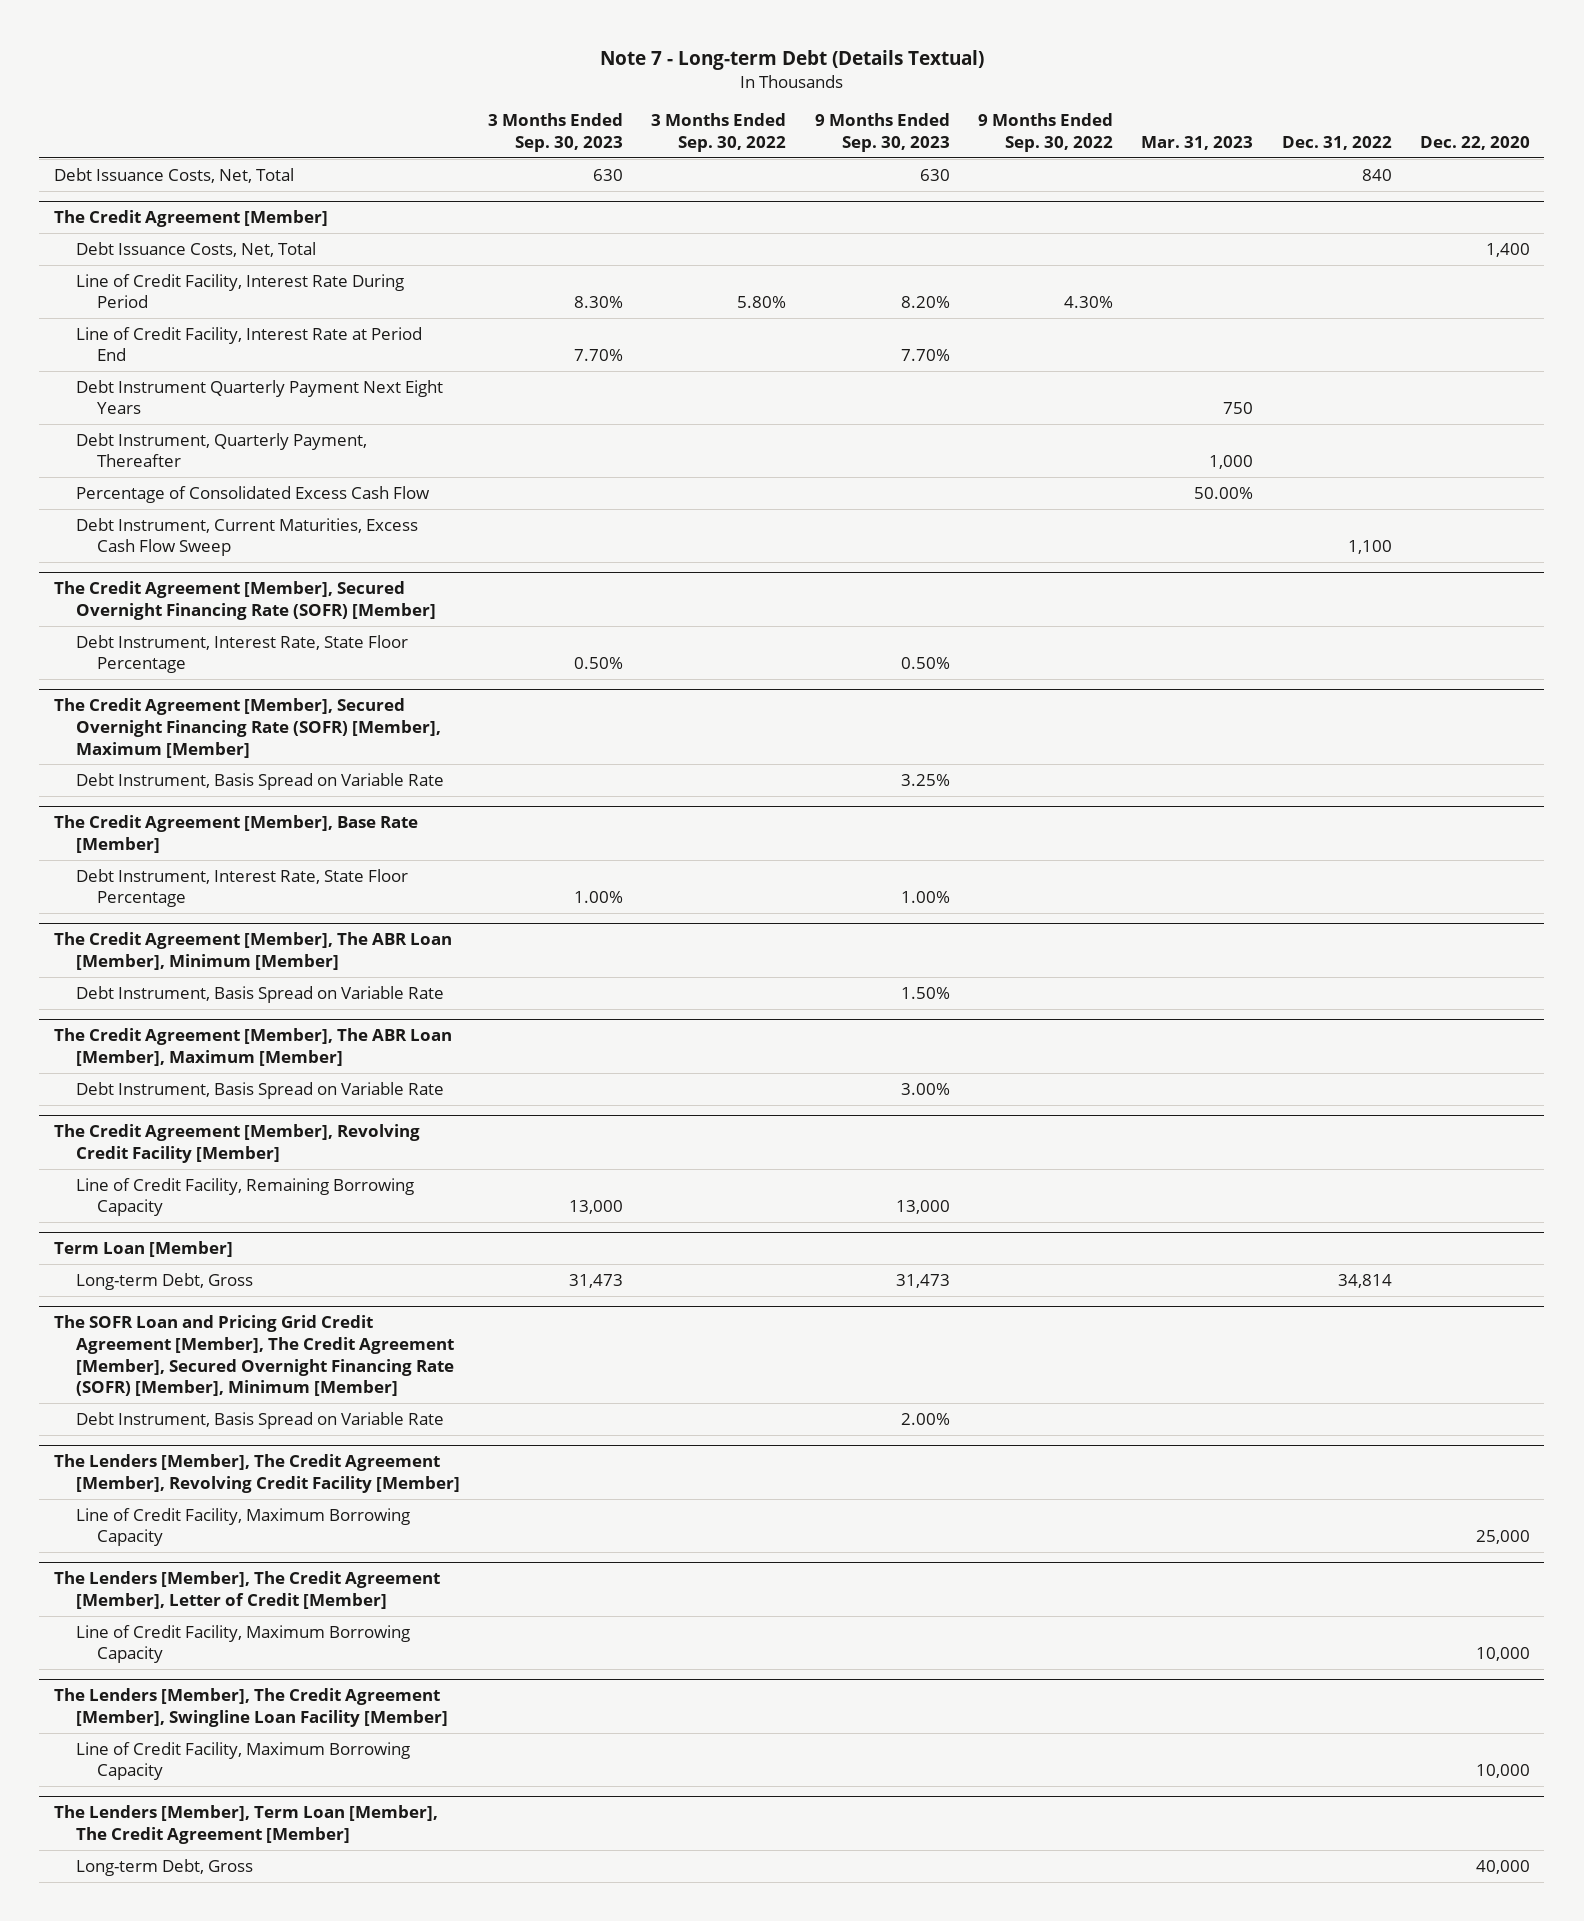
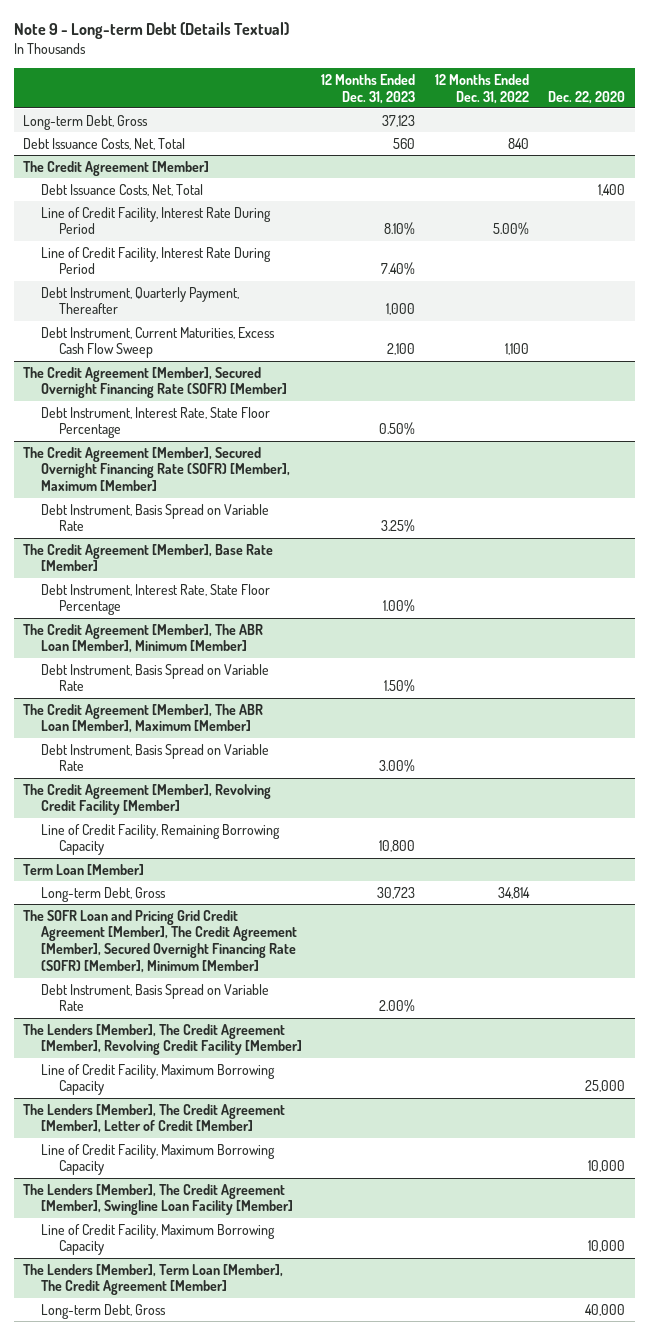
[599,50,984,71] Note 7 - Long-term Debt (Details Textual) -> [13,22,289,40] Note 9 - Long-term Debt (Details Textual)
[487,113,623,152] 3 Months Ended Sep. 30, 2023 -> none
[651,113,787,152] 3 Months Ended Sep. 30, 2022 -> none
[814,113,950,152] 9 Months Ended Sep. 30, 2023 -> none
[978,113,1114,152] 9 Months Ended Sep. 30, 2022 -> none
[1141,135,1254,150] Mar. 31, 2023 -> none
[1281,135,1392,150] Dec. 31, 2022 -> none
none -> [321,73,416,104] 12 Months Ended Dec. 31, 2023
none -> [434,73,529,104] 12 Months Ended Dec. 31, 2022
none -> [23,114,149,130] Long-term Debt, Gross
[75,379,443,415] Debt Instrument Quarterly Payment Next Eight Years -> none
[75,326,422,362] Line of Credit Facility, Interest Rate at Period End -> [40,246,271,275] Line of Credit Facility, Interest Rate During Period
[75,485,430,503] Percentage of Consolidated Excess Cash Flow -> none

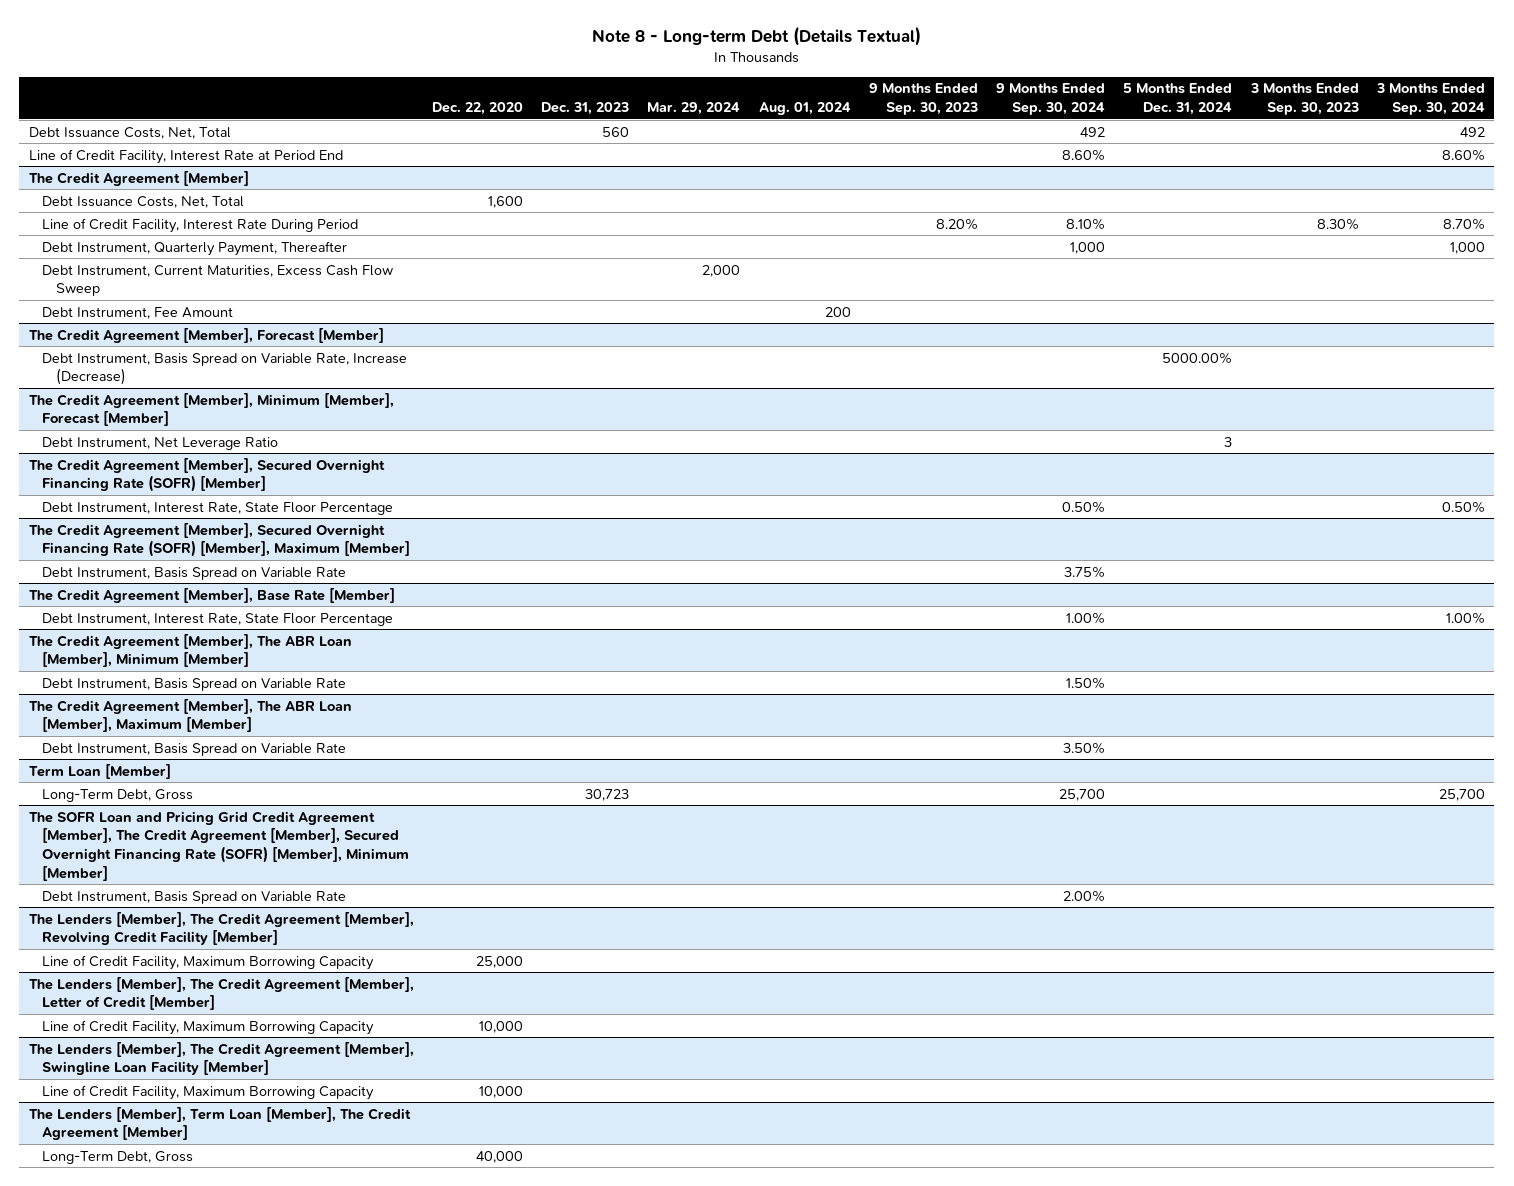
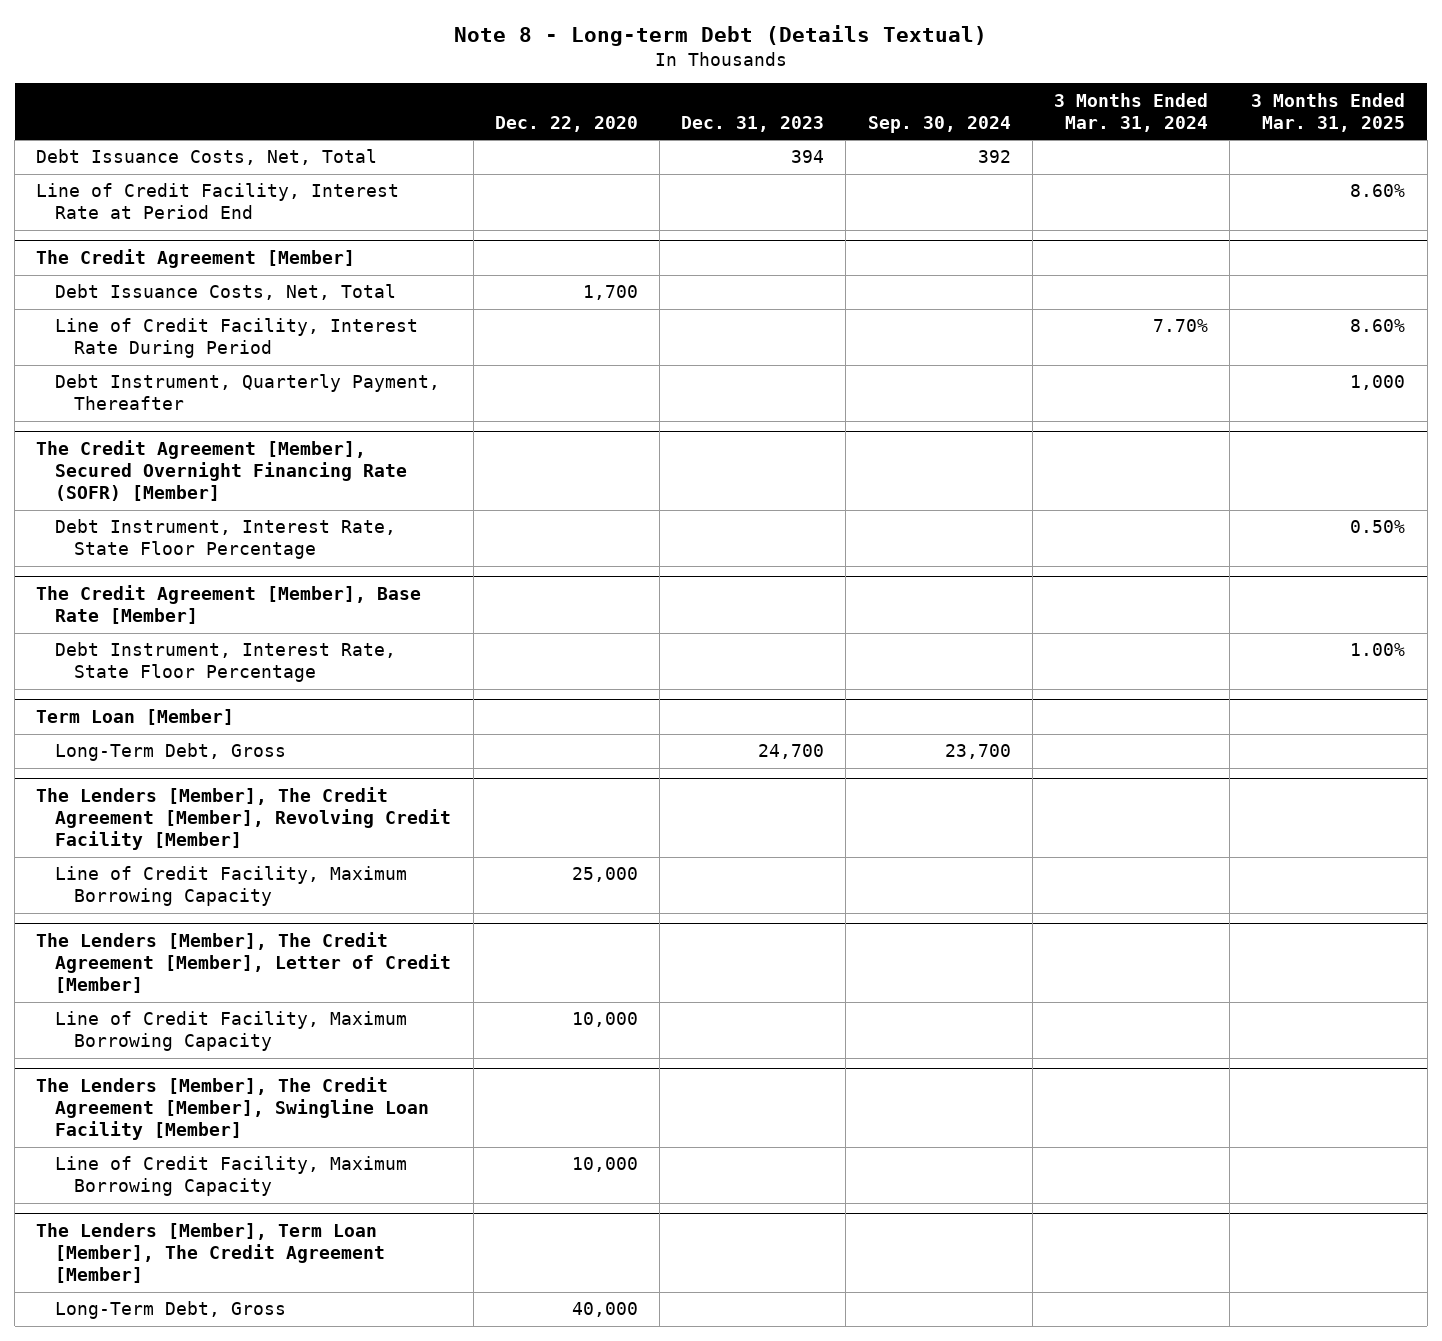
[647,102,741,116] Mar. 29, 2024 -> none
[758,102,851,116] Aug. 01, 2024 -> none
[868,83,978,116] 9 Months Ended Sep. 30, 2023 -> none
[996,83,1106,116] 9 Months Ended Sep. 30, 2024 -> none
[1123,83,1233,116] 5 Months Ended Dec. 31, 2024 -> none
[1249,83,1359,116] 3 Months Ended Sep. 30, 2023 -> none
[1375,83,1485,116] 3 Months Ended Sep. 30, 2024 -> none
none -> [867,115,1011,133] Sep. 30, 2024
none -> [1054,92,1209,132] 3 Months Ended Mar. 31, 2024
none -> [1251,92,1406,132] 3 Months Ended Mar. 31, 2025
[602,126,630,137] 560 -> [791,150,825,164] 394
[487,195,523,208] 1,600 -> [582,285,638,301] 1,700
[42,264,394,297] Debt Instrument, Current Maturities, Excess Cash Flow Sweep -> none
[42,306,234,319] Debt Instrument, Fee Amount -> none
[28,327,384,343] The Credit Agreement [Member], Forecast [Member] -> none
[42,352,408,386] Debt Instrument, Basis Spread on Variable Rate, Increase (Decrease) -> none
[28,392,394,427] The Credit Agreement [Member], Minimum [Member], Forecast [Member] -> none
[42,436,279,450] Debt Instrument, Net Leverage Ratio -> none
[28,522,411,558] The Credit Agreement [Member], Secured Overnight Financing Rate (SOFR) [Member], Maximum [Member] -> none
[42,566,347,580] Debt Instrument, Basis Spread on Variable Rate -> none
[28,633,352,668] The Credit Agreement [Member], The ABR Loan [Member], Minimum [Member] -> none
[42,677,347,691] Debt Instrument, Basis Spread on Variable Rate -> none
[28,698,352,733] The Credit Agreement [Member], The ABR Loan [Member], Maximum [Member] -> none
[42,742,347,756] Debt Instrument, Basis Spread on Variable Rate -> none
[28,810,410,881] The SOFR Loan and Pricing Grid Credit Agreement [Member], The Credit Agreement [Member], Secured Overnight Financing Rate (SOFR) [Member], Minimum [Member] -> none
[42,890,347,904] Debt Instrument, Basis Spread on Variable Rate -> none
[585,788,630,801] 30,723 -> [758,744,825,760] 24,700

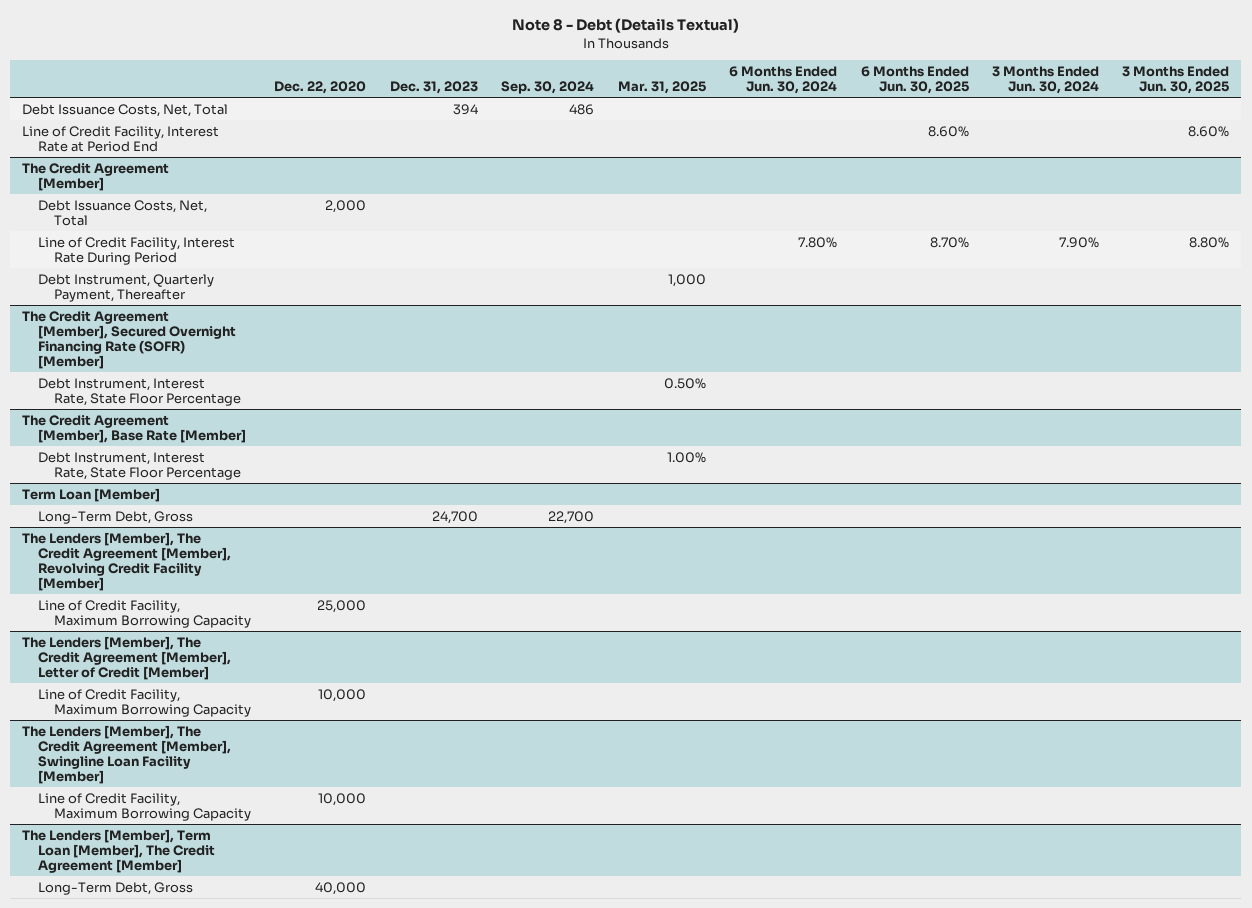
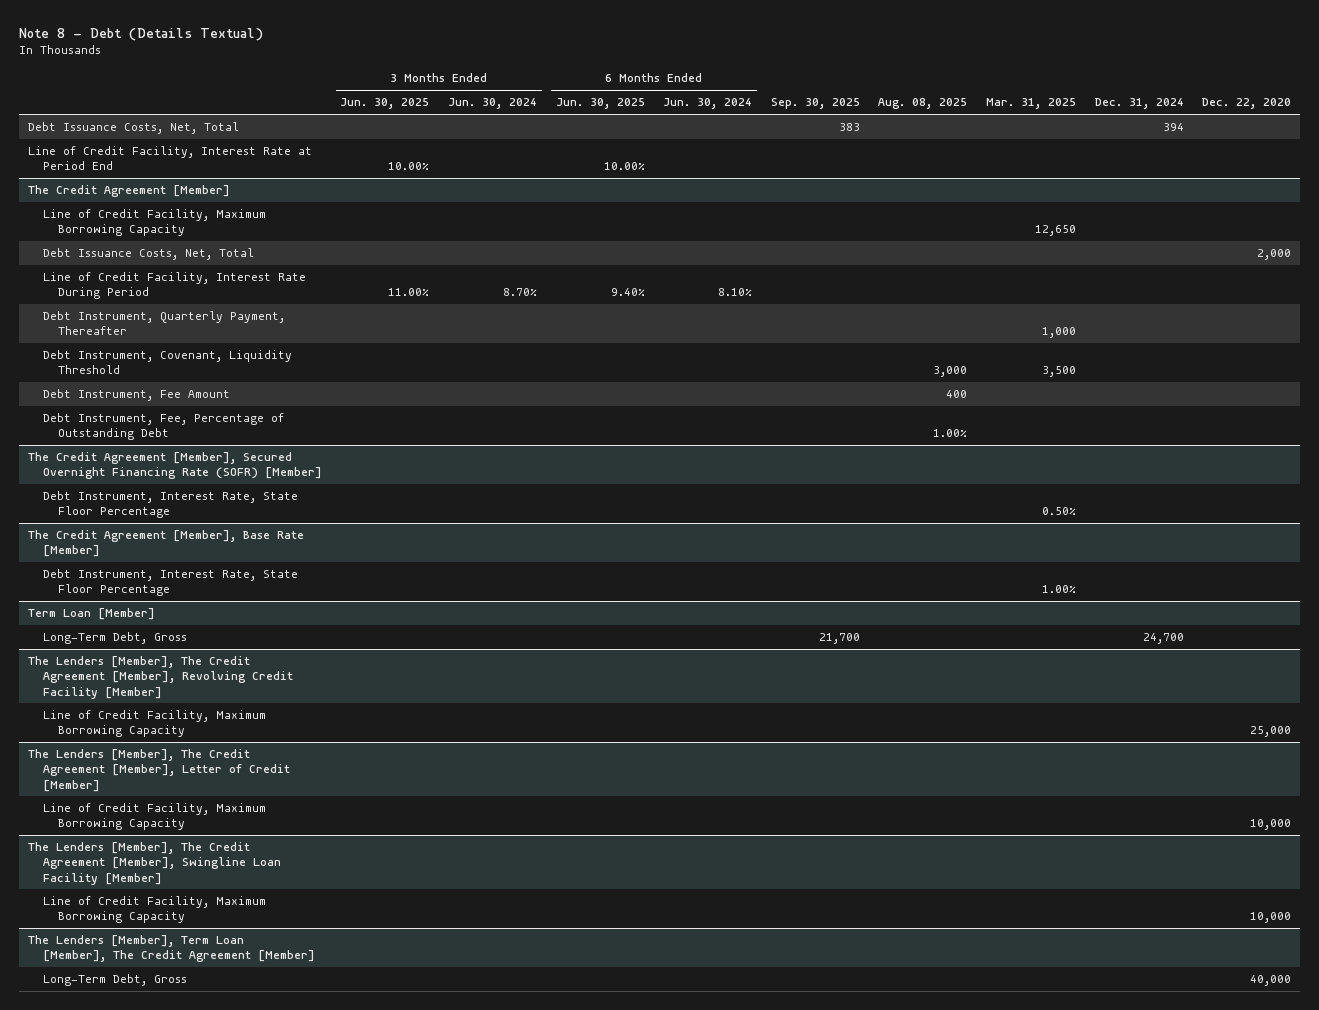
[389,81,478,95] Dec. 31, 2023 -> none
[501,81,595,95] Sep. 30, 2024 -> none
none -> [770,98,860,110] Sep. 30, 2025
none -> [878,98,968,110] Aug. 08, 2025
none -> [1094,98,1184,110] Dec. 31, 2024
[927,125,969,137] 8.60% -> [603,162,645,171] 10.00%
[1188,125,1230,137] 8.60% -> [388,162,430,171] 10.00%
none -> [42,209,266,237] Line of Credit Facility, Maximum Borrowing Capacity
[798,236,838,248] 7.80% -> [718,288,753,297] 8.10%
[929,236,969,248] 8.70% -> [610,288,645,297] 9.40%
[1058,236,1099,248] 7.90% -> [502,288,537,297] 8.70%
[1189,236,1230,248] 8.80% -> [388,288,430,297] 11.00%
none -> [42,350,292,375] Debt Instrument, Covenant, Liquidity Threshold
none -> [42,389,230,402] Debt Instrument, Fee Amount
none -> [42,413,284,441] Debt Instrument, Fee, Percentage of Outstanding Debt

